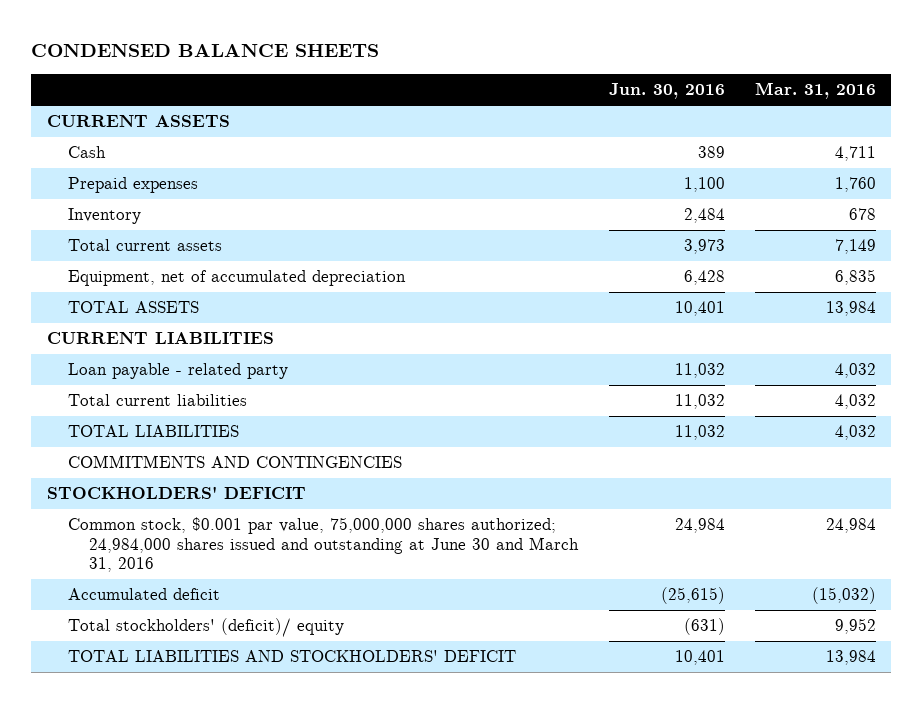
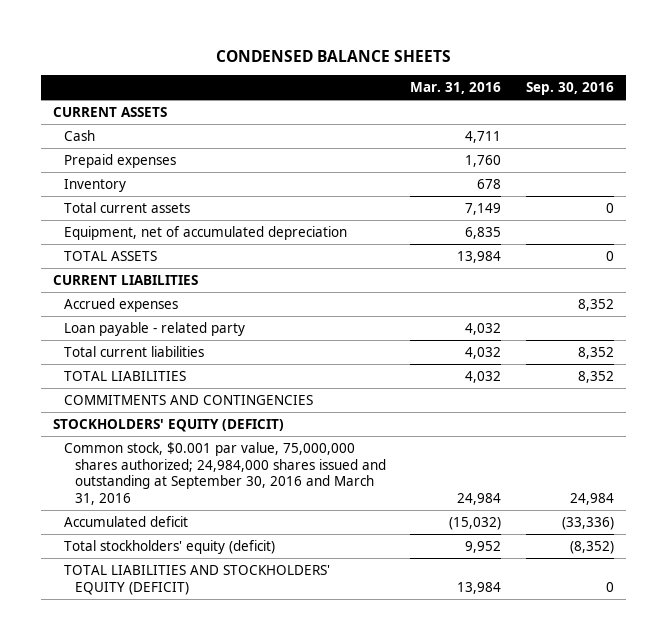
[608,83,725,100] Jun. 30, 2016 -> none
none -> [526,81,615,95] Sep. 30, 2016
none -> [63,298,178,313] Accrued expenses
[46,486,306,500] STOCKHOLDERS' DEFICIT -> [53,419,285,433] STOCKHOLDERS' EQUITY (DEFICIT)
[67,517,580,572] Common stock, $0.001 par value, 75,000,000 shares authorized; 24,984,000 shares issued and outstanding at June 30 and March 31, 2016 -> [63,442,386,505] Common stock, $0.001 par value, 75,000,000 shares authorized; 24,984,000 shares issued and outstanding at September 30, 2016 and March 31, 2016
[67,618,344,638] Total stockholders' (deficit)/ equity -> [63,540,275,555] Total stockholders' equity (deficit)
[67,650,516,663] TOTAL LIABILITIES AND STOCKHOLDERS' DEFICIT -> [63,565,330,595] TOTAL LIABILITIES AND STOCKHOLDERS' EQUITY (DEFICIT)

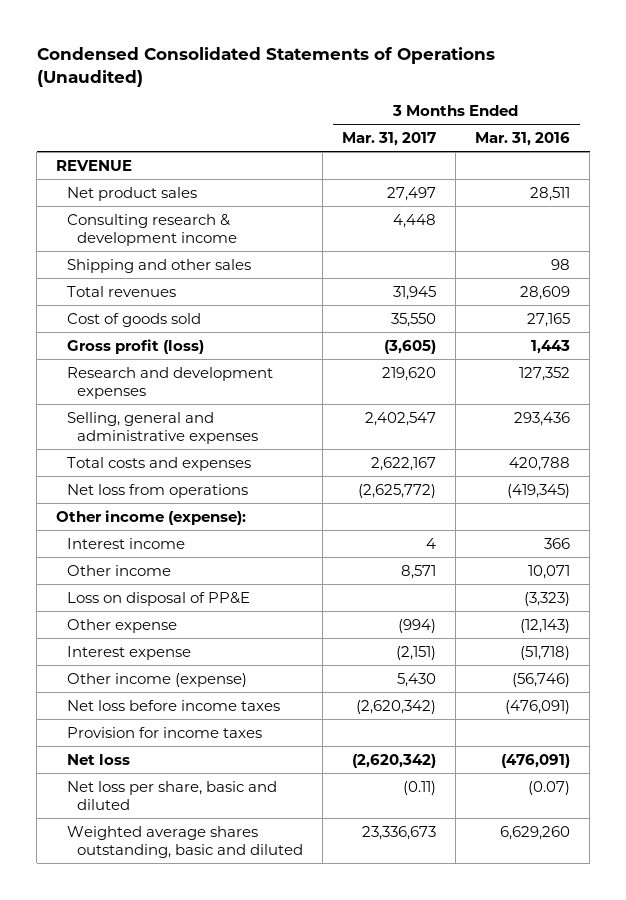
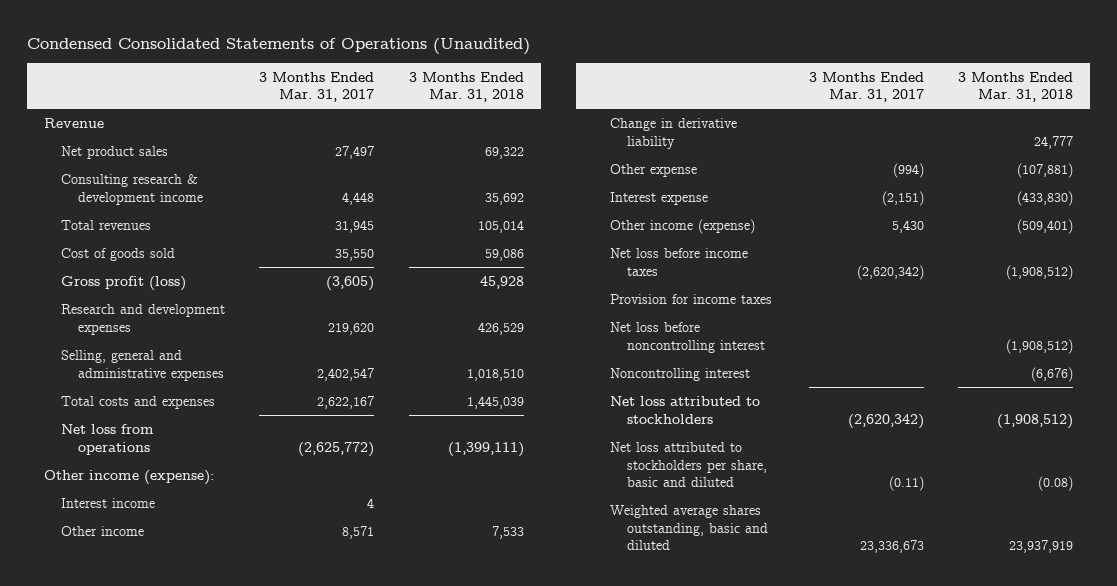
[475,131,571,146] Mar. 31, 2016 -> none
none -> [408,71,524,103] 3 Months Ended Mar. 31, 2018
[55,159,132,171] REVENUE -> [43,117,104,128] Revenue
[66,258,251,273] Shipping and other sales -> none
[66,591,250,606] Loss on disposal of PP&E -> none
none -> [610,117,738,149] Change in derivative liability
none -> [610,321,766,353] Net loss before noncontrolling interest
none -> [610,367,751,381] Noncontrolling interest
[66,753,130,765] Net loss -> [610,395,761,424] Net loss attributed to stockholders
[66,780,277,811] Net loss per share, basic and diluted -> [610,441,768,488] Net loss attributed to stockholders per share, basic and diluted

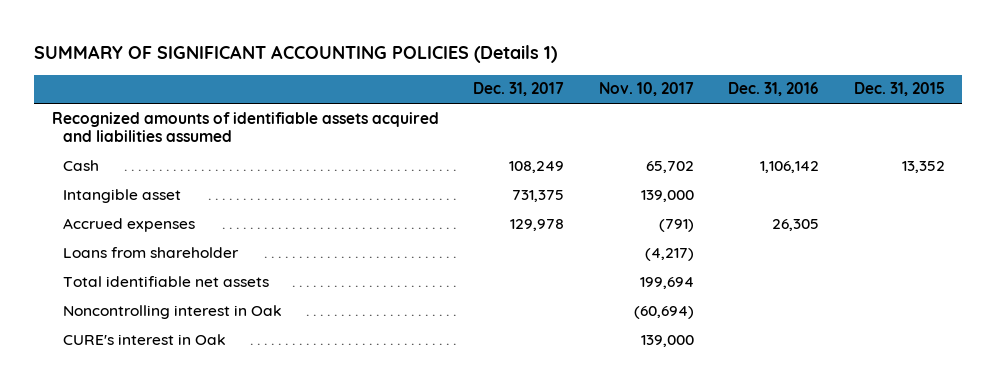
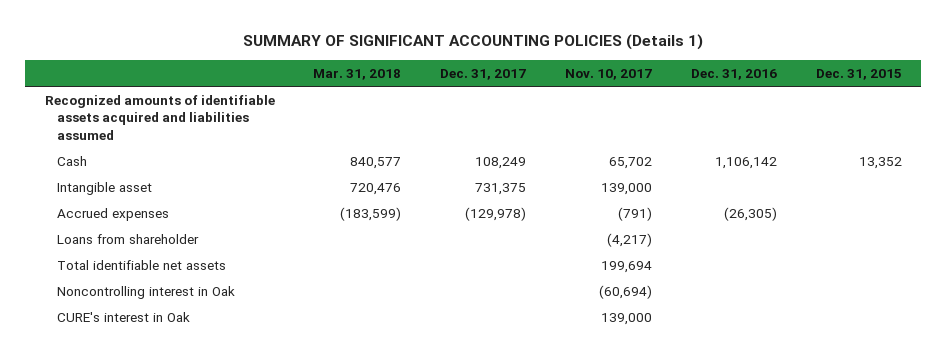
none -> [313,68,402,80] Mar. 31, 2018
[510,218,565,231] 129,978 -> [465,206,527,221] (129,978)
[772,218,820,231] 26,305 -> [723,206,777,221] (26,305)

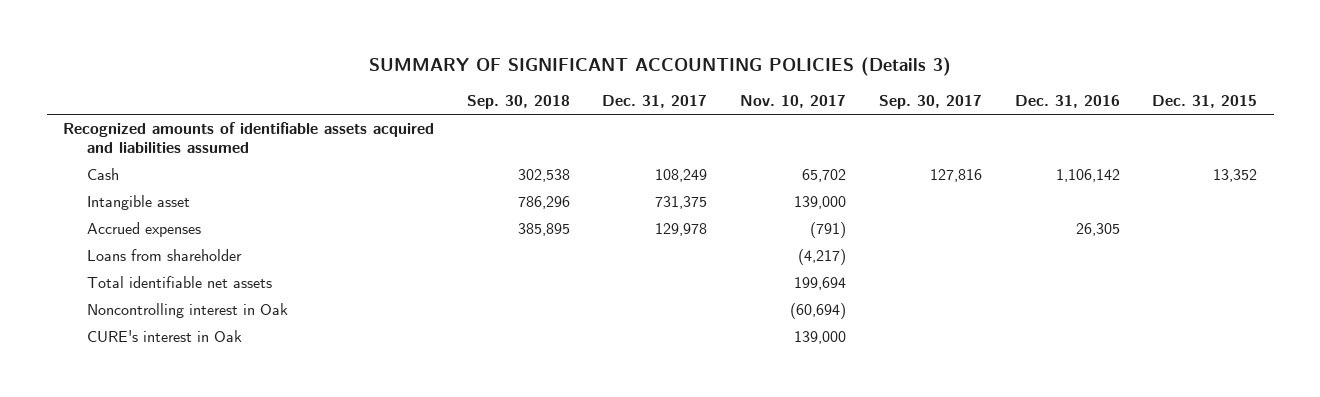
[243,34,704,51] SUMMARY OF SIGNIFICANT ACCOUNTING POLICIES (Details 1) -> [369,57,952,77] SUMMARY OF SIGNIFICANT ACCOUNTING POLICIES (Details 3)
[313,68,402,80] Mar. 31, 2018 -> none
none -> [466,95,570,110] Sep. 30, 2018
none -> [878,95,982,110] Sep. 30, 2017
[465,206,527,221] (129,978) -> [655,223,708,237] 129,978
[723,206,777,221] (26,305) -> [1075,223,1120,237] 26,305

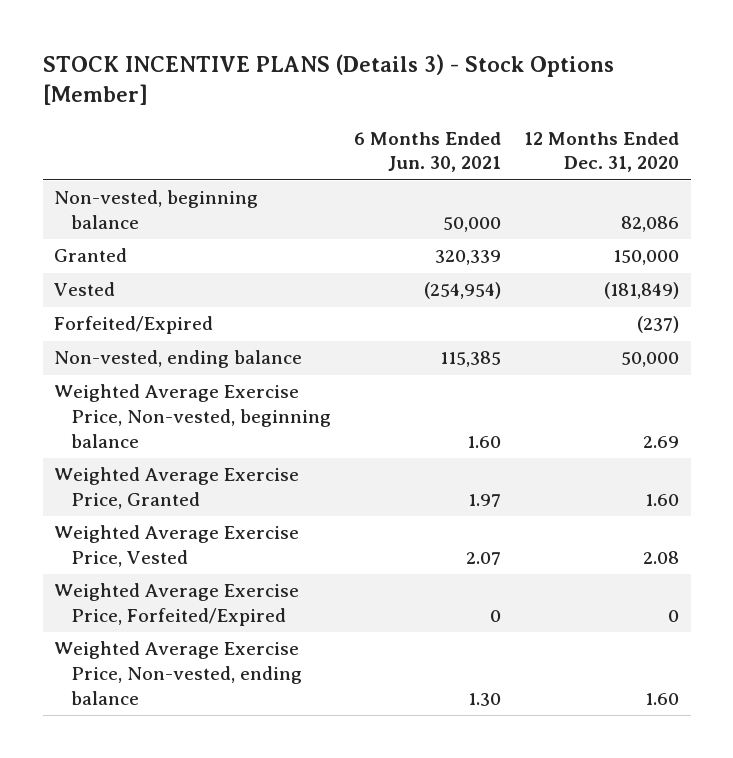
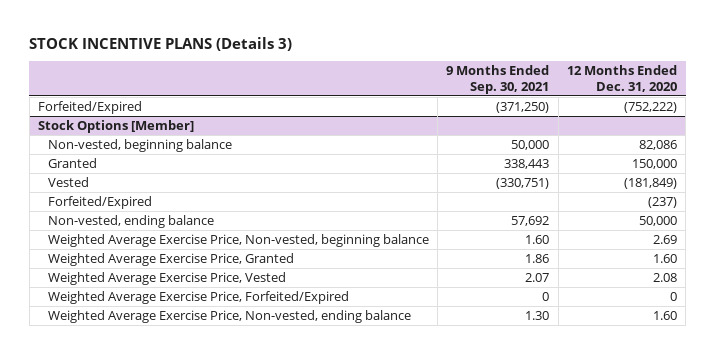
[42,54,614,106] STOCK INCENTIVE PLANS (Details 3) - Stock Options [Member] -> [29,36,293,51] STOCK INCENTIVE PLANS (Details 3)
[354,131,502,173] 6 Months Ended Jun. 30, 2021 -> none
none -> [446,65,550,94] 9 Months Ended Sep. 30, 2021
none -> [38,100,143,114] Forfeited/Expired
none -> [38,119,195,133] Stock Options [Member]

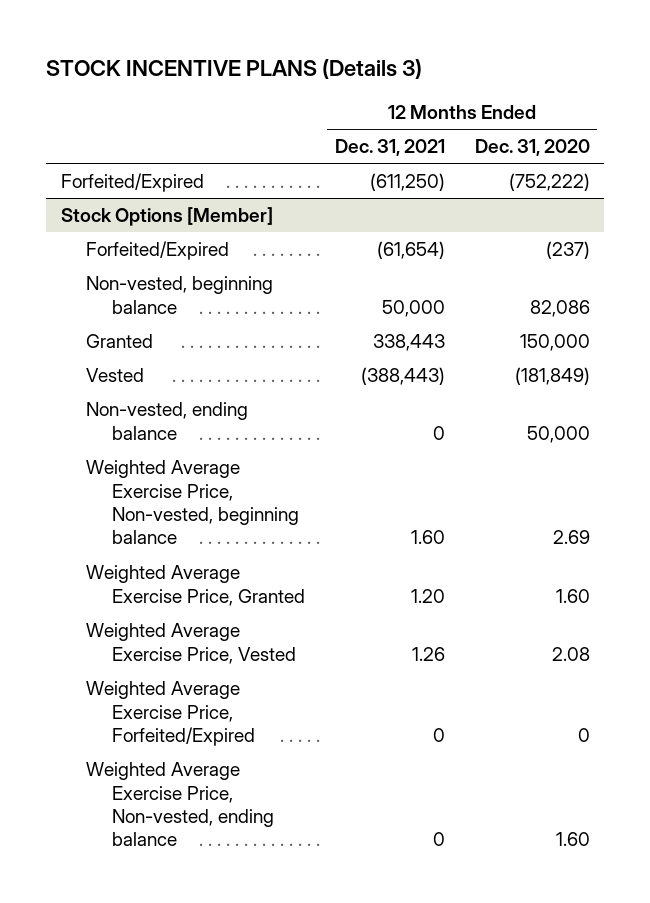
[446,65,550,94] 9 Months Ended Sep. 30, 2021 -> none
none -> [334,139,445,157] Dec. 31, 2021
[47,195,152,209] Forfeited/Expired -> [86,241,230,261] Forfeited/Expired

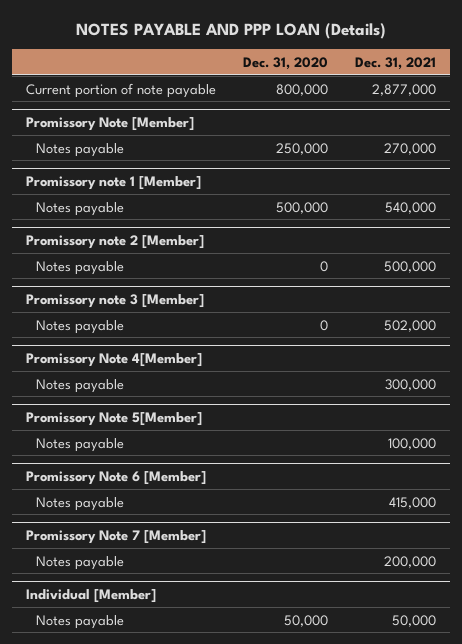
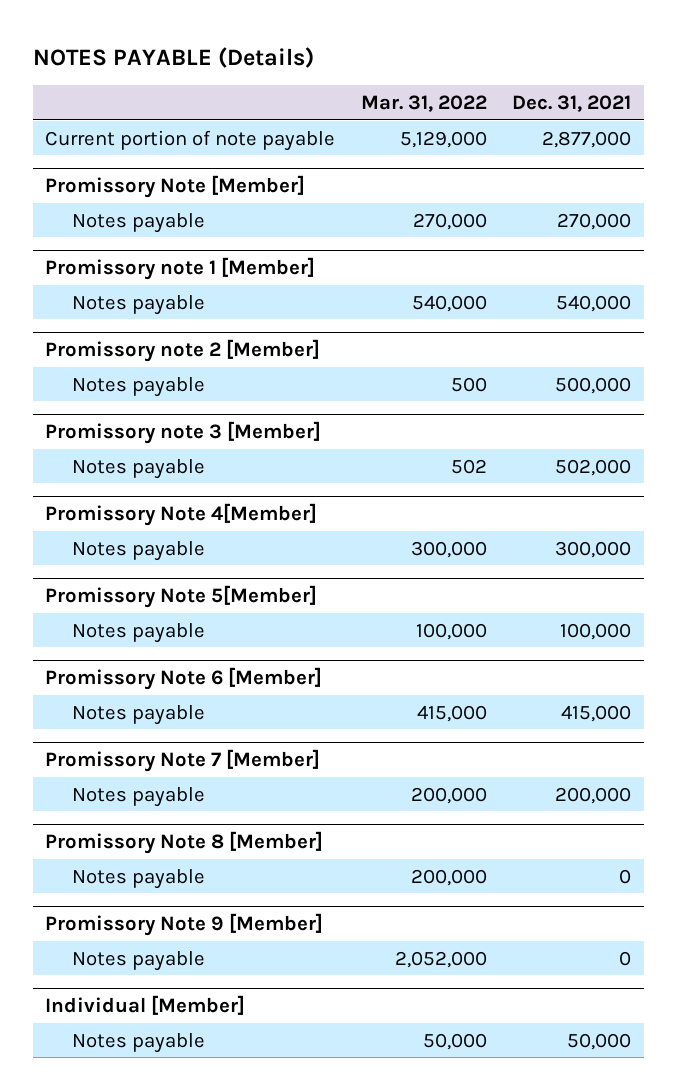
[76,22,387,39] NOTES PAYABLE AND PPP LOAN (Details) -> [32,46,314,68] NOTES PAYABLE (Details)
[243,56,329,70] Dec. 31, 2020 -> none
none -> [360,94,487,112] Mar. 31, 2022
none -> [45,831,324,855] Promissory Note 8 [Member]
none -> [71,868,205,889] Notes payable
none -> [45,913,324,937] Promissory Note 9 [Member]
none -> [71,950,205,971] Notes payable

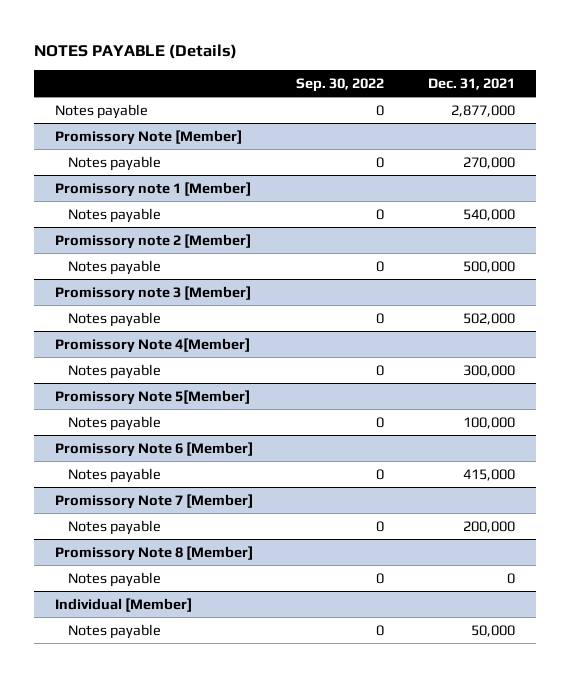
[360,94,487,112] Mar. 31, 2022 -> none
none -> [296,78,385,93] Sep. 30, 2022
[45,129,336,151] Current portion of note payable -> [55,103,149,119] Notes payable
[45,913,324,937] Promissory Note 9 [Member] -> none
[71,950,205,971] Notes payable -> none

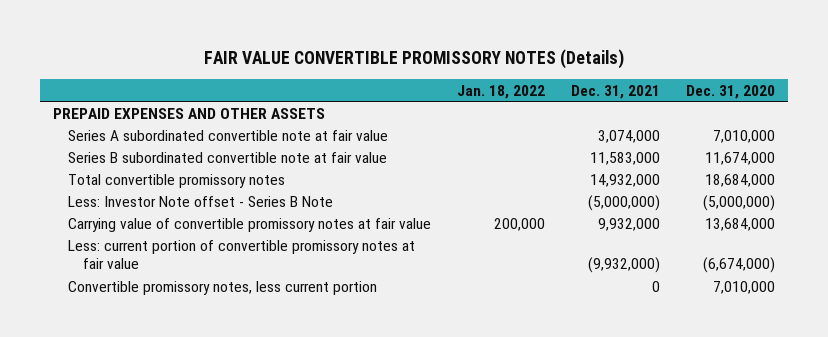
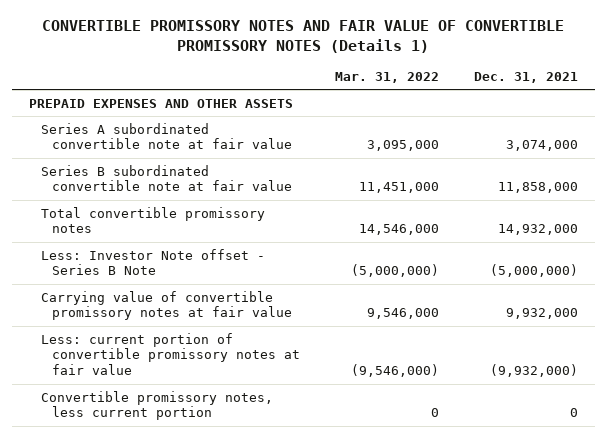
[203,48,624,69] FAIR VALUE CONVERTIBLE PROMISSORY NOTES (Details) -> [42,20,565,53] CONVERTIBLE PROMISSORY NOTES AND FAIR VALUE OF CONVERTIBLE PROMISSORY NOTES (Details 1)
[456,84,545,99] Jan. 18, 2022 -> none
[686,84,776,99] Dec. 31, 2020 -> none
none -> [334,71,439,83] Mar. 31, 2022
[589,151,660,165] 11,583,000 -> [497,182,578,194] 11,858,000

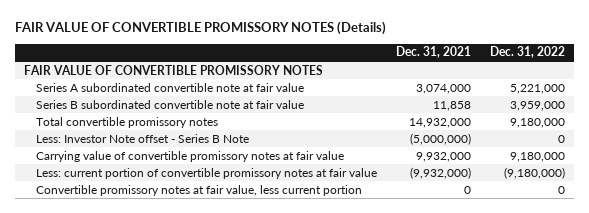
[42,20,565,53] CONVERTIBLE PROMISSORY NOTES AND FAIR VALUE OF CONVERTIBLE PROMISSORY NOTES (Details 1) -> [14,21,386,36] FAIR VALUE OF CONVERTIBLE PROMISSORY NOTES (Details)
[334,71,439,83] Mar. 31, 2022 -> none
none -> [489,46,565,59] Dec. 31, 2022
[29,98,294,108] PREPAID EXPENSES AND OTHER ASSETS -> none
none -> [24,64,324,75] FAIR VALUE OF CONVERTIBLE PROMISSORY NOTES
[497,182,578,194] 11,858,000 -> [433,100,472,111] 11,858
[40,390,273,421] Convertible promissory notes, less current portion -> [36,184,363,196] Convertible promissory notes at fair value, less current portion

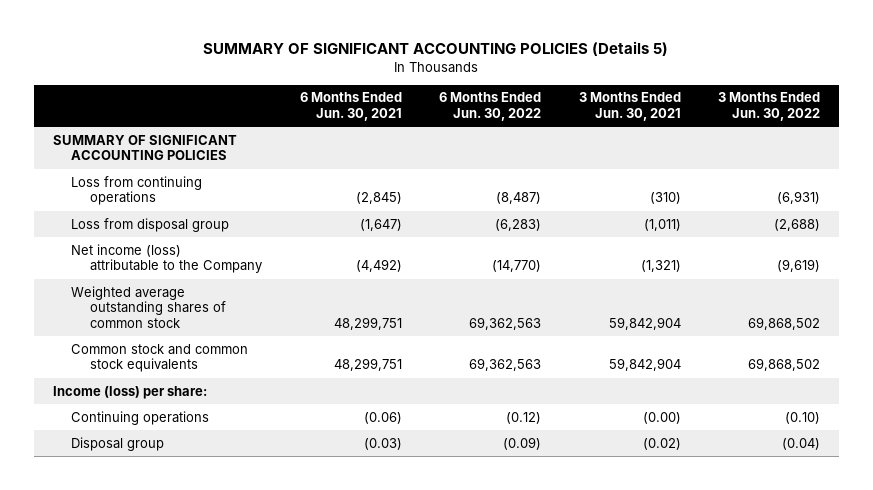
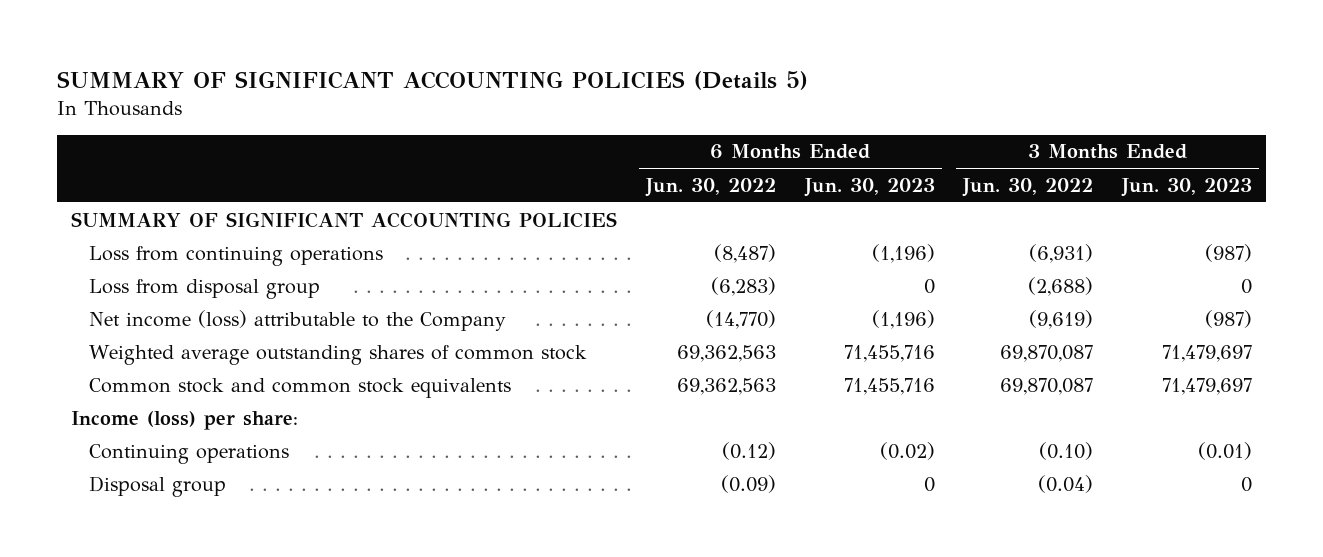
[299,92,402,122] 6 Months Ended Jun. 30, 2021 -> none
[578,92,681,122] 3 Months Ended Jun. 30, 2021 -> none
none -> [803,177,935,197] Jun. 30, 2023
none -> [1120,177,1252,197] Jun. 30, 2023
[748,317,821,331] 69,868,502 -> [1000,344,1094,362] 69,870,087
[748,358,821,372] 69,868,502 -> [1000,377,1094,395] 69,870,087

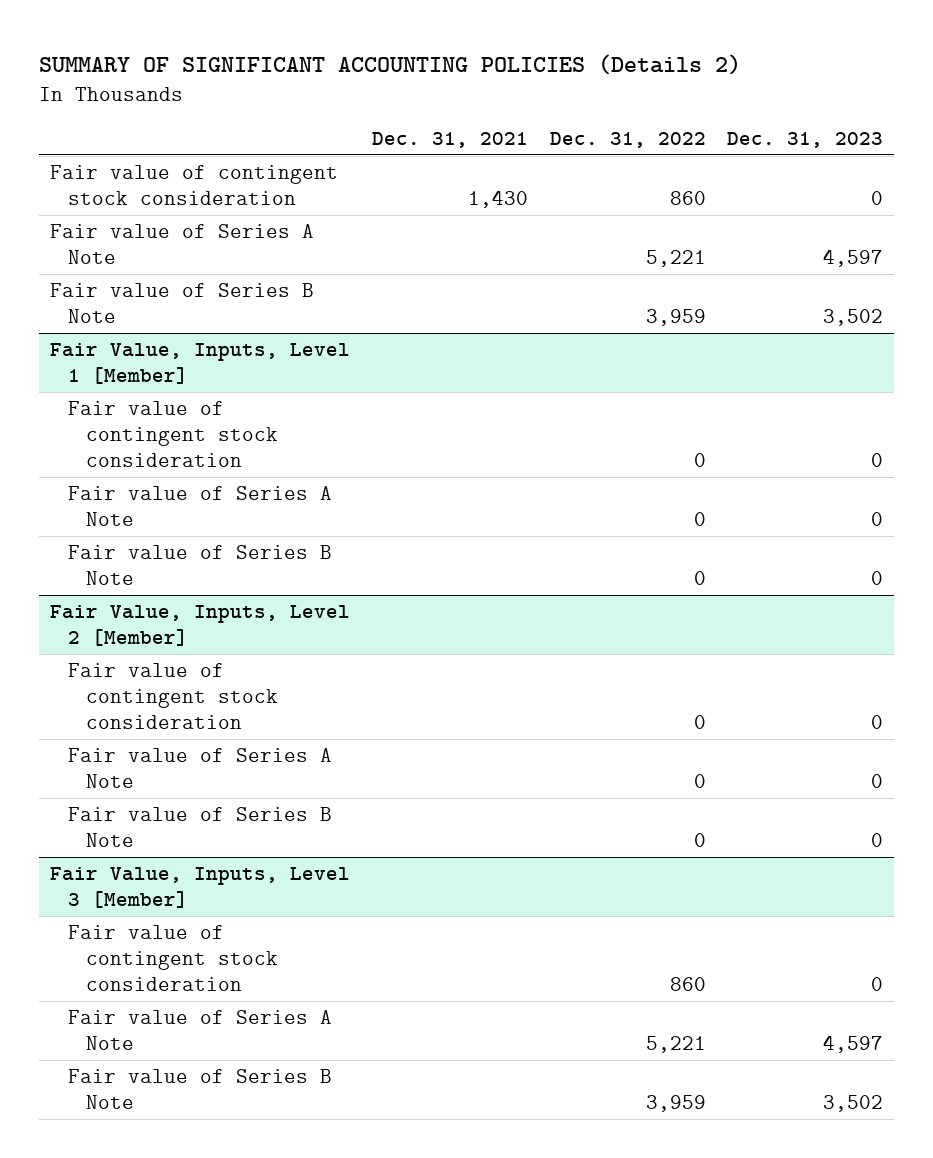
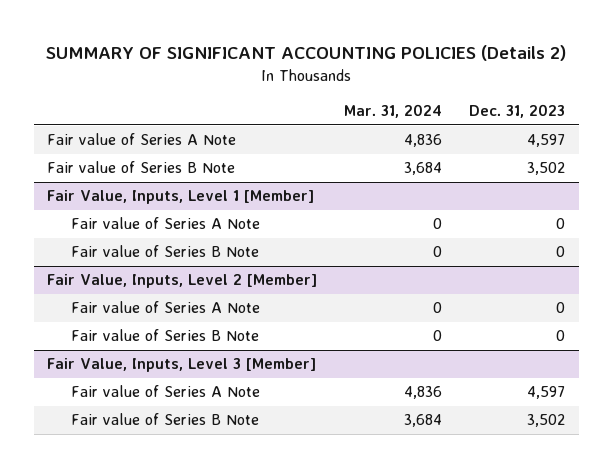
[371,131,528,148] Dec. 31, 2021 -> none
[549,131,706,148] Dec. 31, 2022 -> none
none -> [344,104,443,119] Mar. 31, 2024
[49,164,338,205] Fair value of contingent stock consideration -> none
[68,400,279,468] Fair value of contingent stock consideration -> none
[68,662,279,730] Fair value of contingent stock consideration -> none
[68,924,279,992] Fair value of contingent stock consideration -> none

